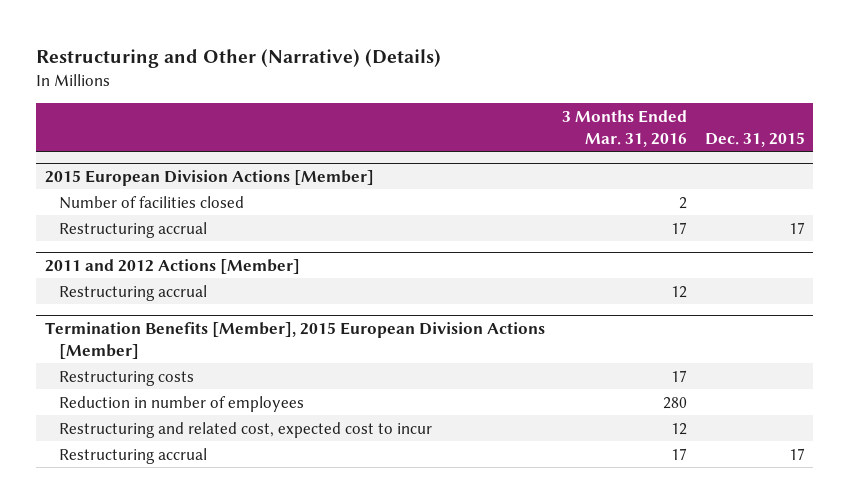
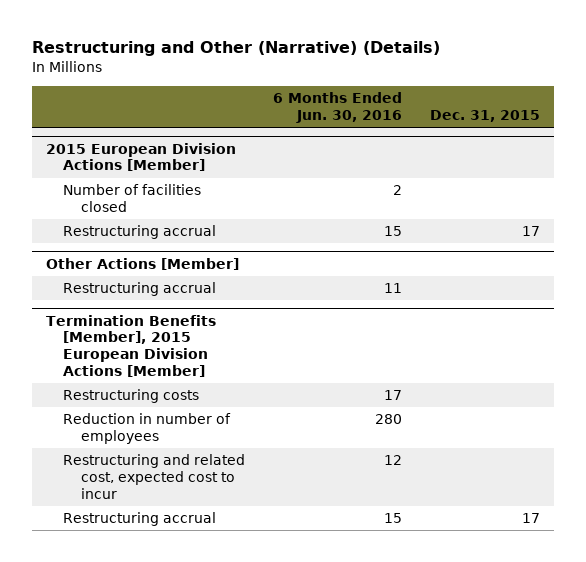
[562,109,688,147] 3 Months Ended Mar. 31, 2016 -> none
none -> [273,92,403,123] 6 Months Ended Jun. 30, 2016
[45,258,301,274] 2011 and 2012 Actions [Member] -> [45,257,239,270] Other Actions [Member]

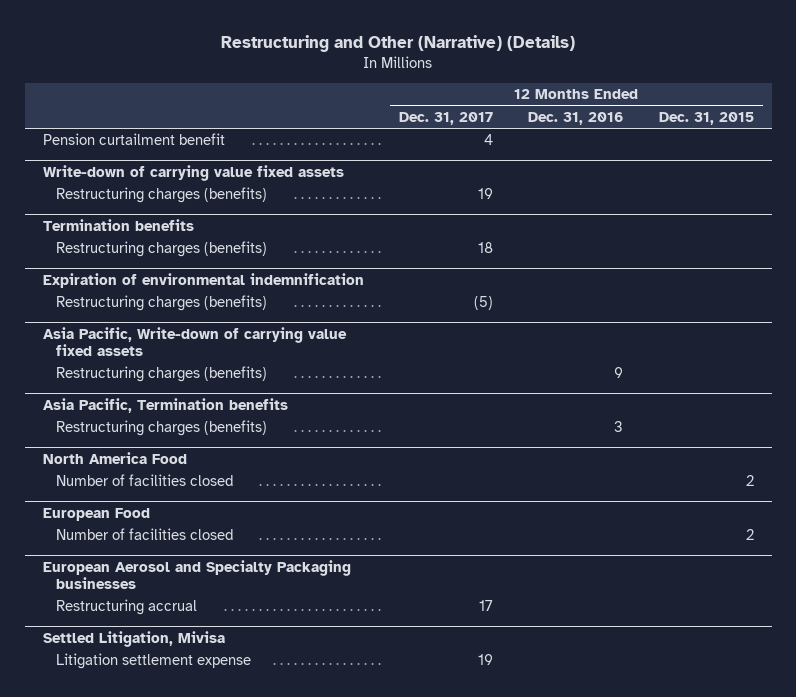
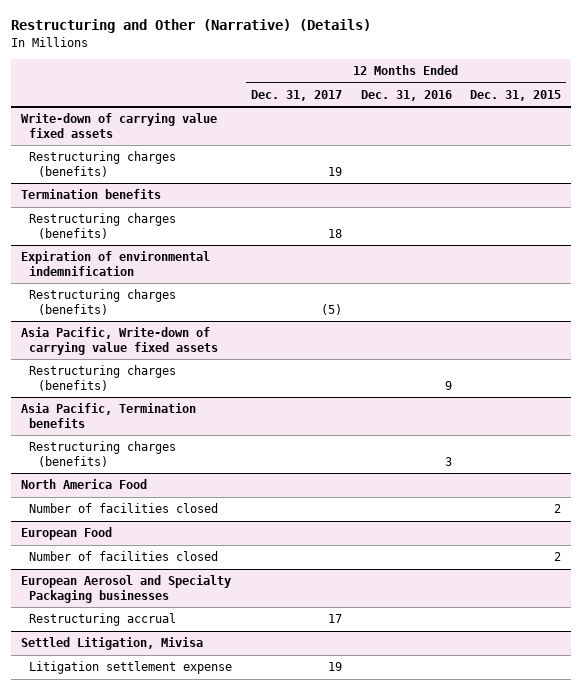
[42,133,225,146] Pension curtailment benefit -> none

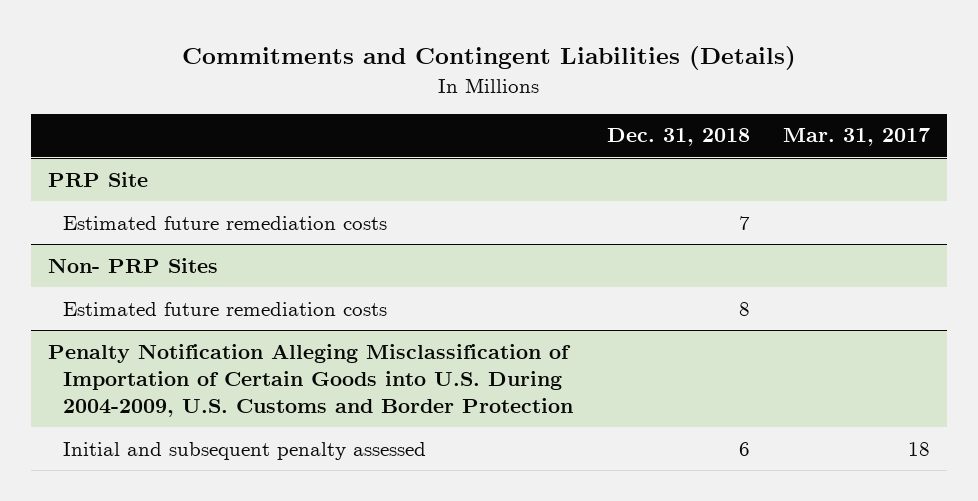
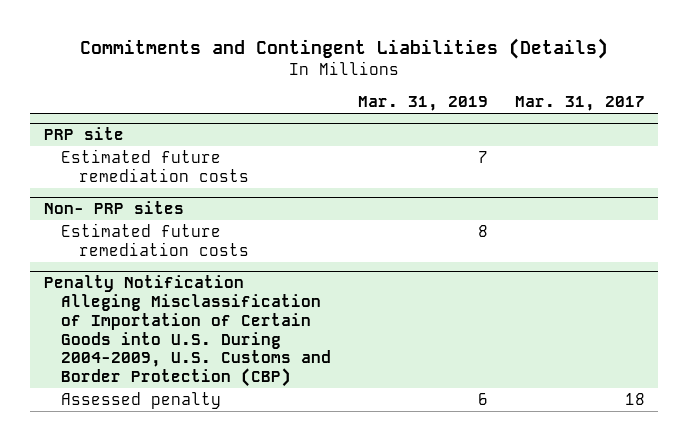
[606,128,750,147] Dec. 31, 2018 -> none
none -> [357,95,488,111] Mar. 31, 2019
[48,171,149,187] PRP Site -> [43,127,124,141] PRP site
[48,257,219,273] Non- PRP Sites -> [43,201,184,215] Non- PRP sites
[48,343,573,417] Penalty Notification Alleging Misclassification of Importation of Certain Goods into U.S. During 2004-2009, U.S. Customs and Border Protection -> [43,275,332,388] Penalty Notification Alleging Misclassification of Importation of Certain Goods into U.S. During 2004-2009, U.S. Customs and Border Protection (CBP)
[62,441,426,460] Initial and subsequent penalty assessed -> [61,391,222,409] Assessed penalty

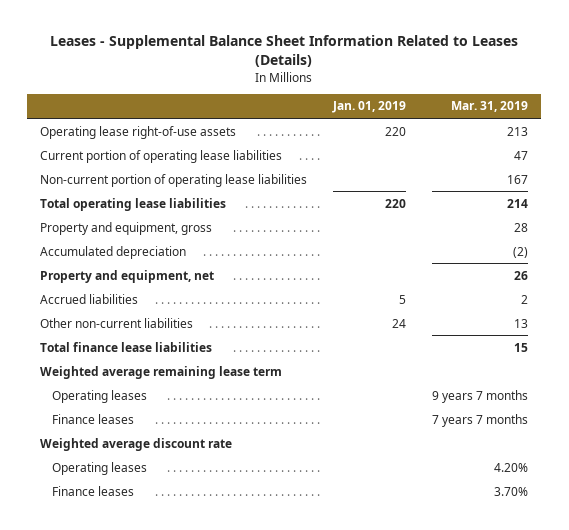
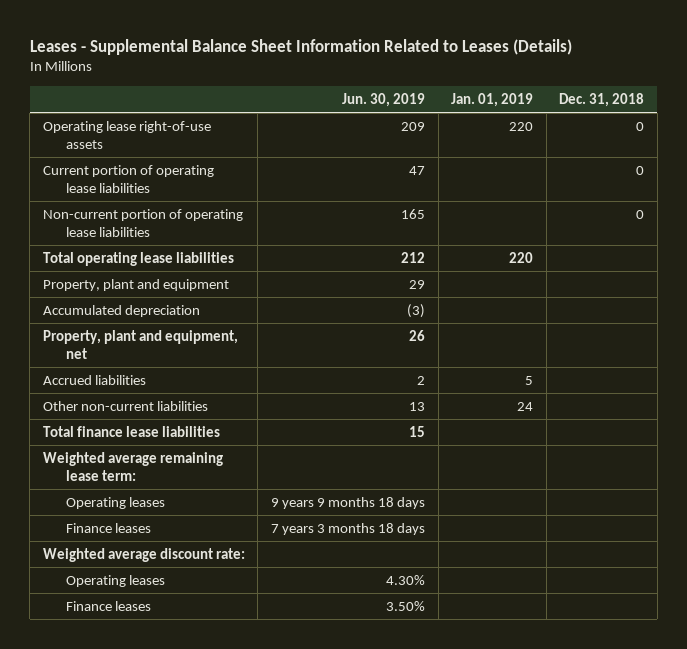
[451,101,529,113] Mar. 31, 2019 -> none
none -> [341,92,425,107] Jun. 30, 2019
none -> [559,92,645,107] Dec. 31, 2018
[40,221,213,235] Property and equipment, gross -> [42,278,229,291] Property, plant and equipment
[40,269,215,283] Property and equipment, net -> [42,329,238,359] Property, plant and equipment, net
[40,365,283,379] Weighted average remaining lease term -> [42,451,223,481] Weighted average remaining lease term:
[40,437,233,451] Weighted average discount rate -> [42,547,245,562] Weighted average discount rate:

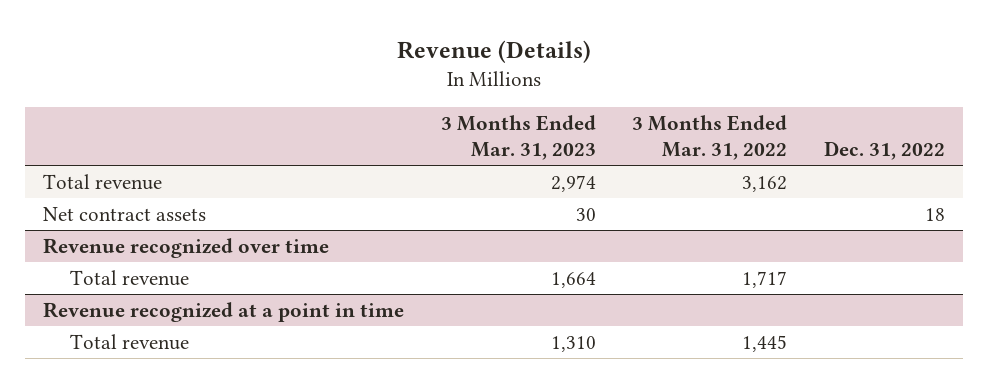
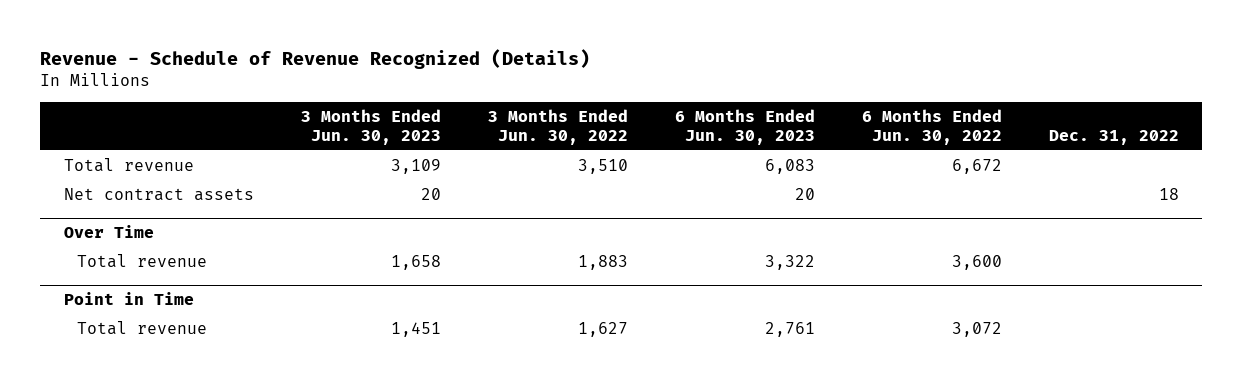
[397,39,592,63] Revenue (Details) -> [40,48,591,69] Revenue - Schedule of Revenue Recognized (Details)
[440,114,596,161] 3 Months Ended Mar. 31, 2023 -> none
[632,114,788,161] 3 Months Ended Mar. 31, 2022 -> none
none -> [300,108,441,145] 3 Months Ended Jun. 30, 2023
none -> [487,108,628,145] 3 Months Ended Jun. 30, 2022
none -> [674,108,815,145] 6 Months Ended Jun. 30, 2023
none -> [861,108,1002,145] 6 Months Ended Jun. 30, 2022
[43,238,330,259] Revenue recognized over time -> [63,225,154,239] Over Time
[43,302,405,323] Revenue recognized at a point in time -> [63,292,194,306] Point in Time

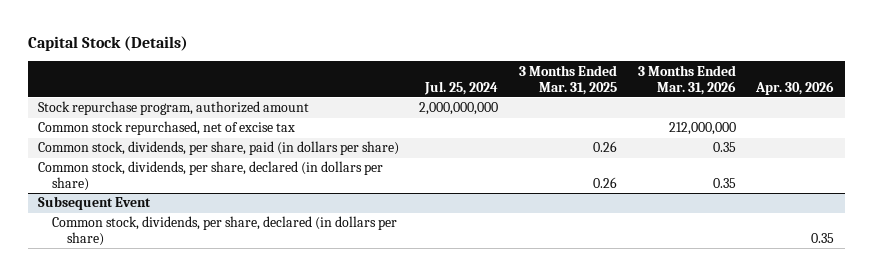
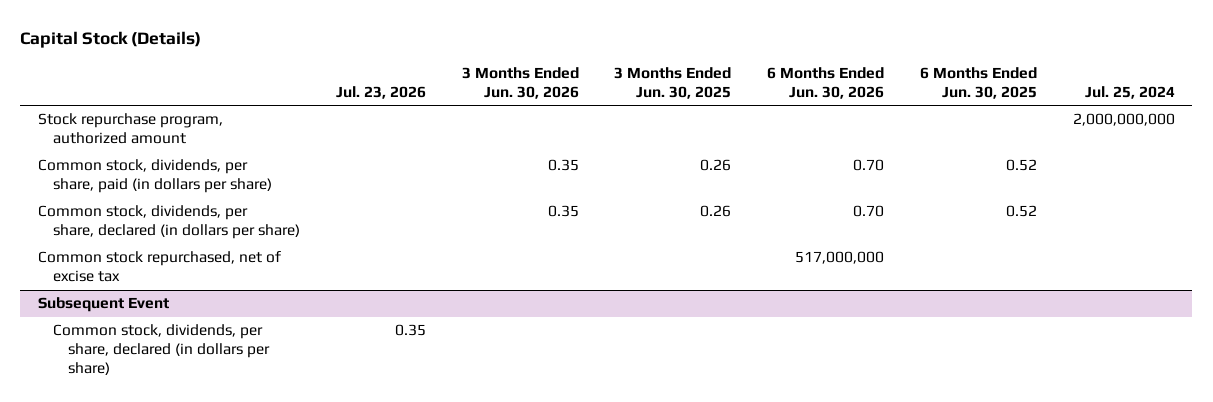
[519,64,618,95] 3 Months Ended Mar. 31, 2025 -> none
[637,64,736,95] 3 Months Ended Mar. 31, 2026 -> none
[755,80,835,95] Apr. 30, 2026 -> none
none -> [335,85,426,99] Jul. 23, 2026
none -> [461,67,579,99] 3 Months Ended Jun. 30, 2026
none -> [614,67,732,99] 3 Months Ended Jun. 30, 2025
none -> [767,67,885,99] 6 Months Ended Jun. 30, 2026
none -> [919,67,1037,99] 6 Months Ended Jun. 30, 2025
[37,121,295,136] Common stock repurchased, net of excise tax -> [38,251,282,283] Common stock repurchased, net of excise tax

